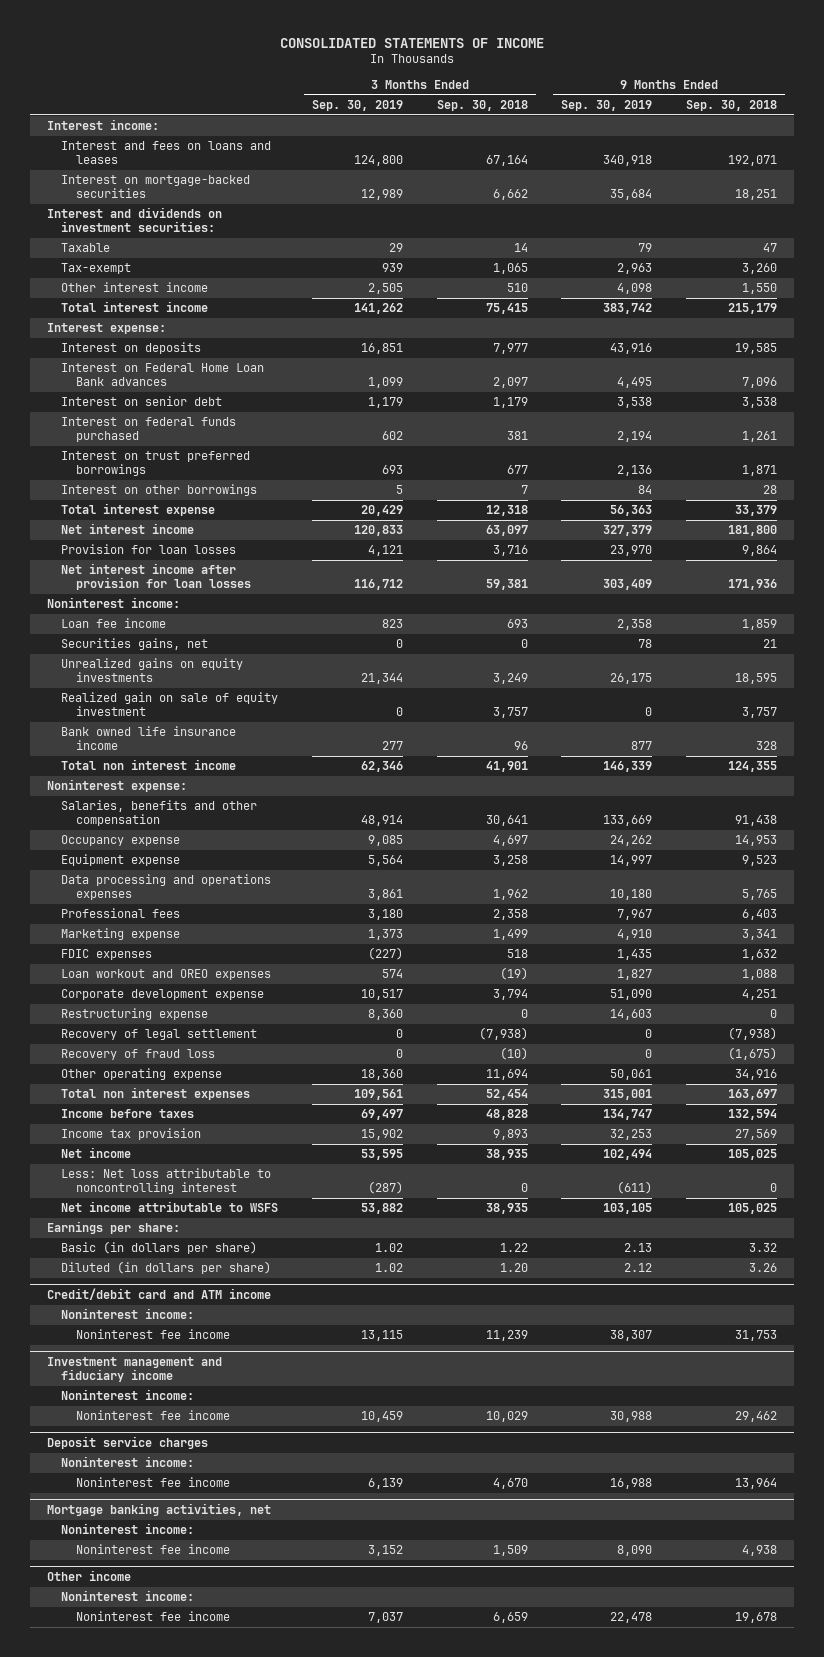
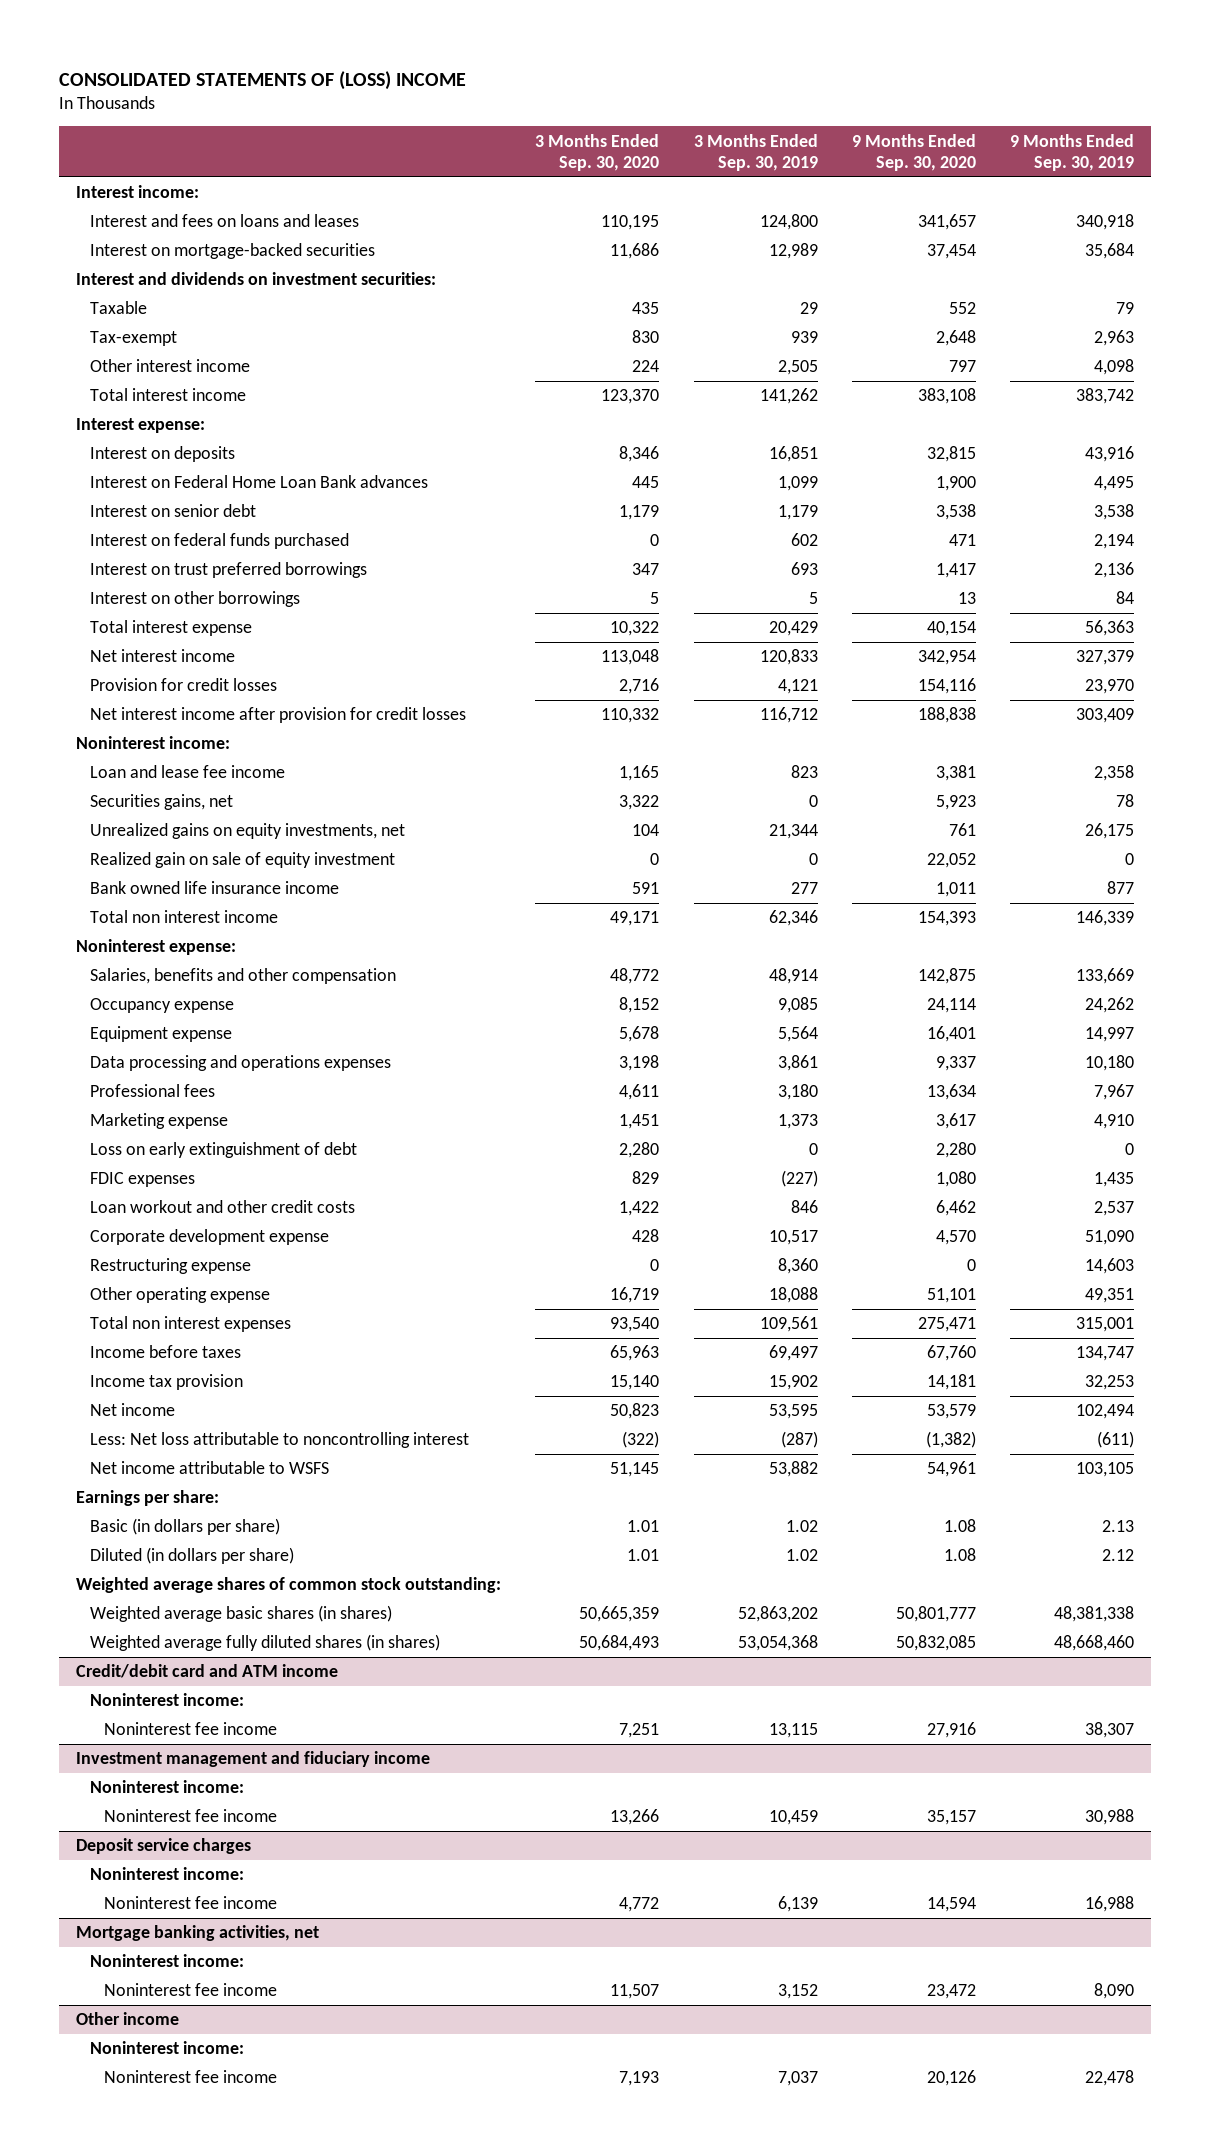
[279,37,544,48] CONSOLIDATED STATEMENTS OF INCOME -> [58,70,466,90] CONSOLIDATED STATEMENTS OF (LOSS) INCOME
[436,100,528,112] Sep. 30, 2018 -> none
[686,100,778,112] Sep. 30, 2018 -> none
none -> [535,133,660,172] 3 Months Ended Sep. 30, 2020
none -> [851,133,976,172] 9 Months Ended Sep. 30, 2020
[61,544,237,555] Provision for loan losses -> [89,678,277,692] Provision for credit losses
[61,563,252,591] Net interest income after provision for loan losses -> [89,707,466,724] Net interest income after provision for credit losses
[61,618,167,629] Loan fee income -> [89,765,285,779] Loan and lease fee income
[61,658,244,683] Unrealized gains on equity investments -> [89,823,405,840] Unrealized gains on equity investments, net
none -> [89,1142,357,1159] Loss on early extinguishment of debt
[61,969,272,981] Loan workout and OREO expenses -> [89,1200,355,1214] Loan workout and other credit costs
[382,969,404,979] 574 -> [790,1200,818,1214] 846
[617,969,653,981] 1,827 -> [1094,1201,1135,1217] 2,537
[61,1029,258,1041] Recovery of legal settlement -> none
[61,1049,216,1061] Recovery of fraud loss -> none
[361,1069,404,1081] 18,360 -> [768,1287,818,1304] 18,088
[610,1069,653,1081] 50,061 -> [1085,1288,1135,1304] 49,351
none -> [76,1577,502,1594] Weighted average shares of common stock outstanding:
none -> [89,1605,392,1623] Weighted average basic shares (in shares)
none -> [89,1634,440,1652] Weighted average fully diluted shares (in shares)

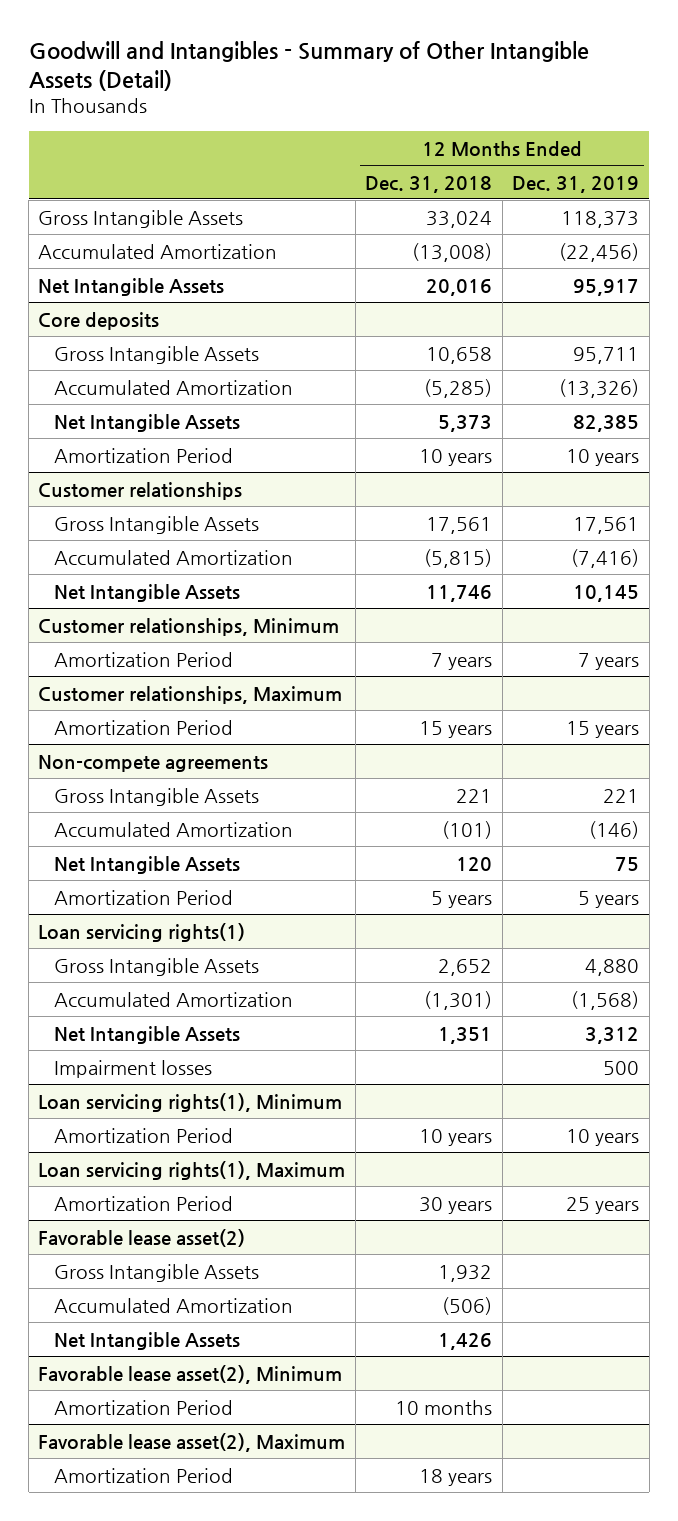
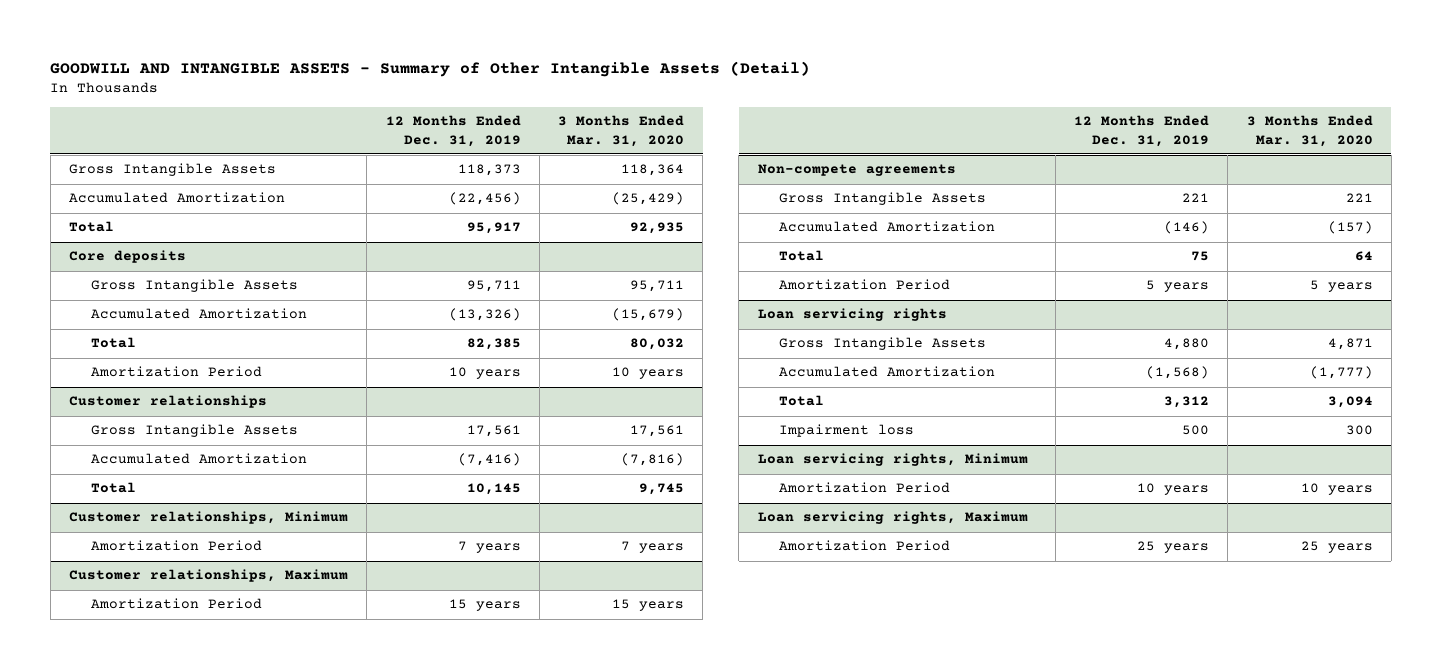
[28,40,589,92] Goodwill and Intangibles - Summary of Other Intangible Assets (Detail) -> [50,60,811,77] GOODWILL AND INTANGIBLE ASSETS - Summary of Other Intangible Assets (Detail)
[365,175,493,193] Dec. 31, 2018 -> none
none -> [557,115,684,147] 3 Months Ended Mar. 31, 2020
[38,277,225,296] Net Intangible Assets -> [69,221,115,233] Total
[54,413,241,432] Net Intangible Assets -> [90,337,136,349] Total
[54,583,241,602] Net Intangible Assets -> [90,482,136,494] Total
[54,855,241,874] Net Intangible Assets -> [779,250,825,262] Total
[38,922,246,942] Loan servicing rights(1) -> [757,308,947,322] Loan servicing rights
[54,1025,241,1044] Net Intangible Assets -> [779,395,825,407] Total
[54,1059,213,1078] Impairment losses -> [779,424,915,438] Impairment loss
[38,1092,343,1112] Loan servicing rights(1), Minimum -> [757,453,1028,467] Loan servicing rights, Minimum
[38,1160,346,1180] Loan servicing rights(1), Maximum -> [757,511,1028,525] Loan servicing rights, Maximum
[38,1228,246,1247] Favorable lease asset(2) -> none
[54,1263,260,1282] Gross Intangible Assets -> none
[54,1297,294,1313] Accumulated Amortization -> none
[54,1331,241,1350] Net Intangible Assets -> none
[38,1364,343,1384] Favorable lease asset(2), Minimum -> none
[54,1399,234,1415] Amortization Period -> none
[38,1432,346,1452] Favorable lease asset(2), Maximum -> none
[54,1467,234,1483] Amortization Period -> none

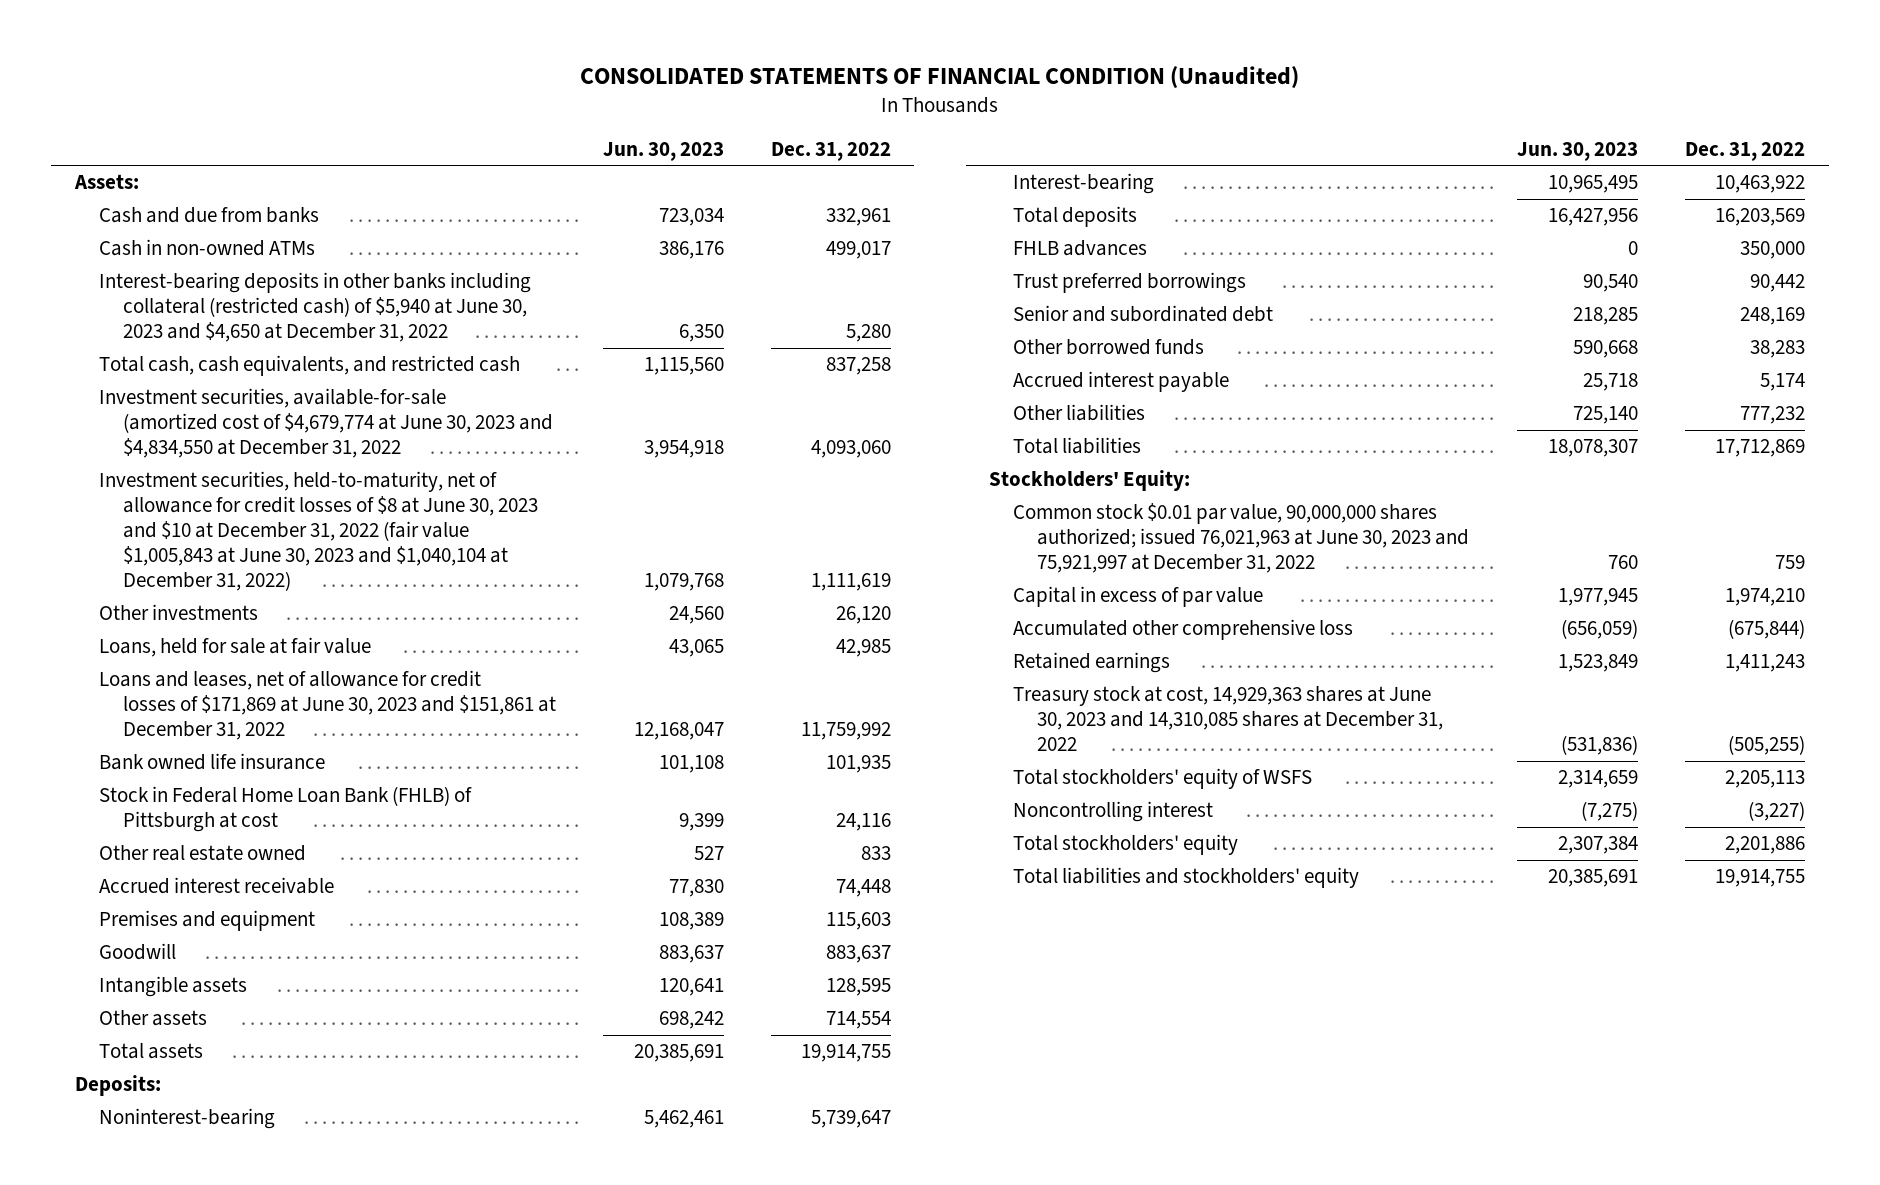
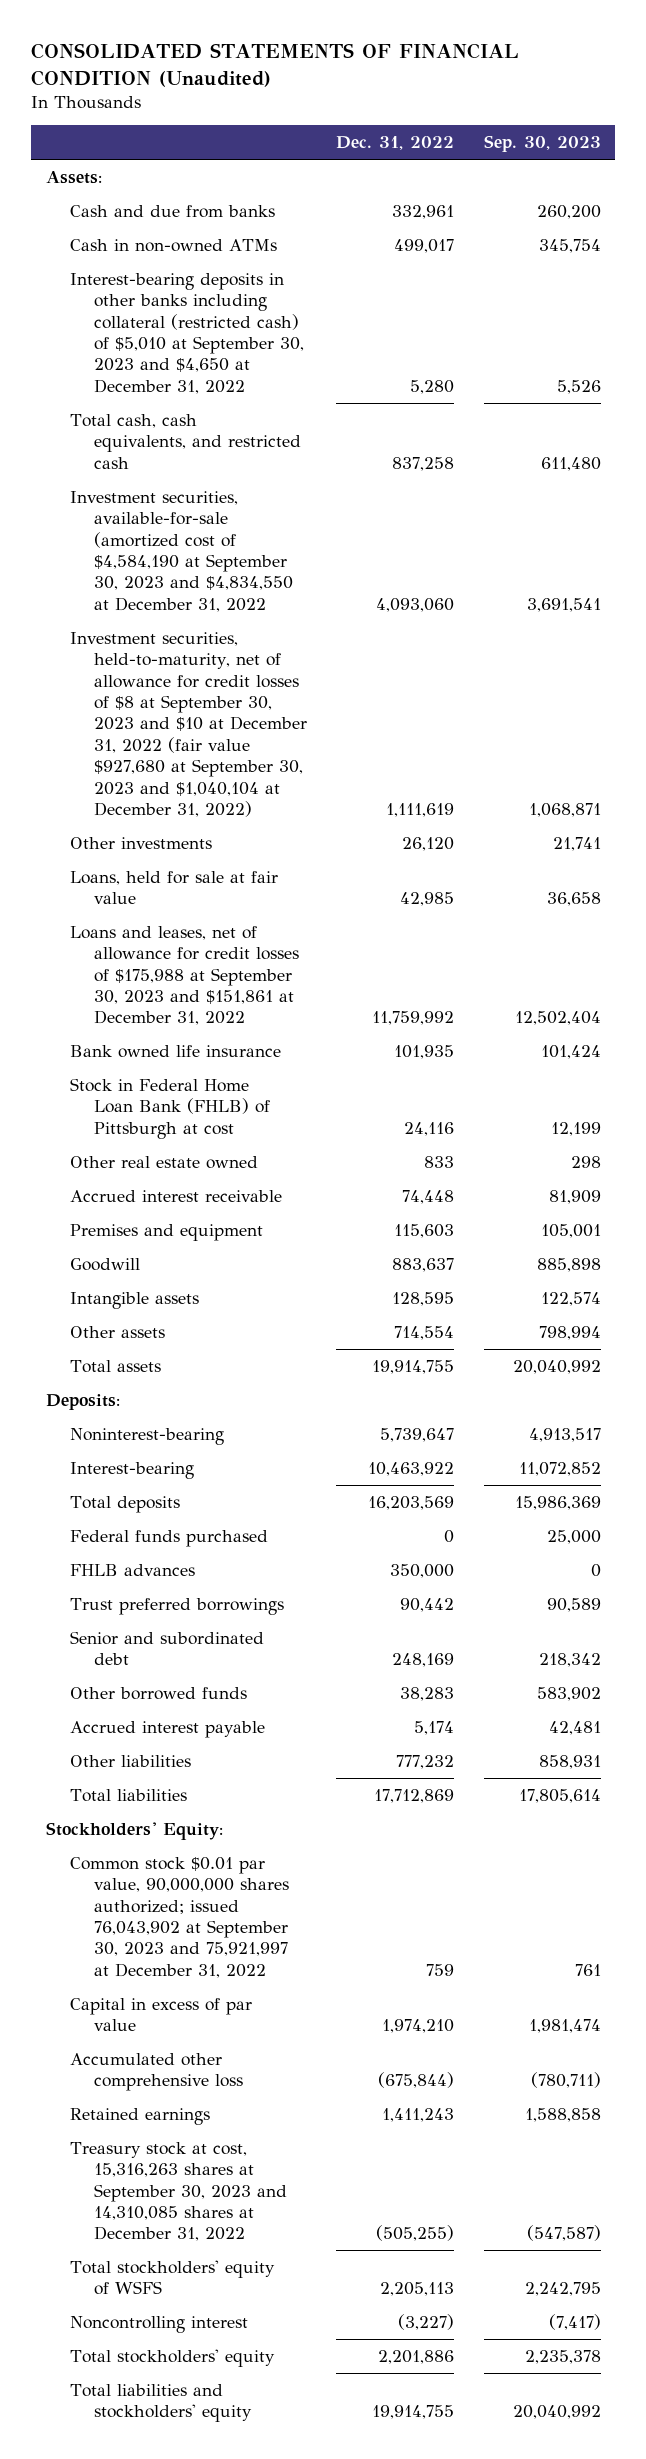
[602,141,724,161] Jun. 30, 2023 -> none
none -> [483,135,601,153] Sep. 30, 2023
[98,272,531,343] Interest-bearing deposits in other banks including collateral (restricted cash) of $5,940 at June 30, 2023 and $4,650 at December 31, 2022 -> [69,272,304,394] Interest-bearing deposits in other banks including collateral (restricted cash) of $5,010 at September 30, 2023 and $4,650 at December 31, 2022
[98,388,553,459] Investment securities, available-for-sale (amortized cost of $4,679,774 at June 30, 2023 and $4,834,550 at December 31, 2022 -> [69,490,293,612] Investment securities, available-for-sale (amortized cost of $4,584,190 at September 30, 2023 and $4,834,550 at December 31, 2022
[98,471,538,592] Investment securities, held-to-maturity, net of allowance for credit losses of $8 at June 30, 2023 and $10 at December 31, 2022 (fair value $1,005,843 at June 30, 2023 and $1,040,104 at December 31, 2022) -> [69,631,307,817] Investment securities, held-to-maturity, net of allowance for credit losses of $8 at September 30, 2023 and $10 at December 31, 2022 (fair value $927,680 at September 30, 2023 and $1,040,104 at December 31, 2022)
[98,670,556,741] Loans and leases, net of allowance for credit losses of $171,869 at June 30, 2023 and $151,861 at December 31, 2022 -> [69,925,299,1026] Loans and leases, net of allowance for credit losses of $175,988 at September 30, 2023 and $151,861 at December 31, 2022
none -> [69,1529,268,1547] Federal funds purchased
[1013,503,1470,574] Common stock $0.01 par value, 90,000,000 shares authorized; issued 76,021,963 at June 30, 2023 and 75,921,997 at December 31, 2022 -> [69,1856,289,1978] Common stock $0.01 par value, 90,000,000 shares authorized; issued 76,043,902 at September 30, 2023 and 75,921,997 at December 31, 2022
[1013,686,1444,752] Treasury stock at cost, 14,929,363 shares at June 30, 2023 and 14,310,085 shares at December 31, 2022 -> [69,2141,287,2242] Treasury stock at cost, 15,316,263 shares at September 30, 2023 and 14,310,085 shares at December 31, 2022

